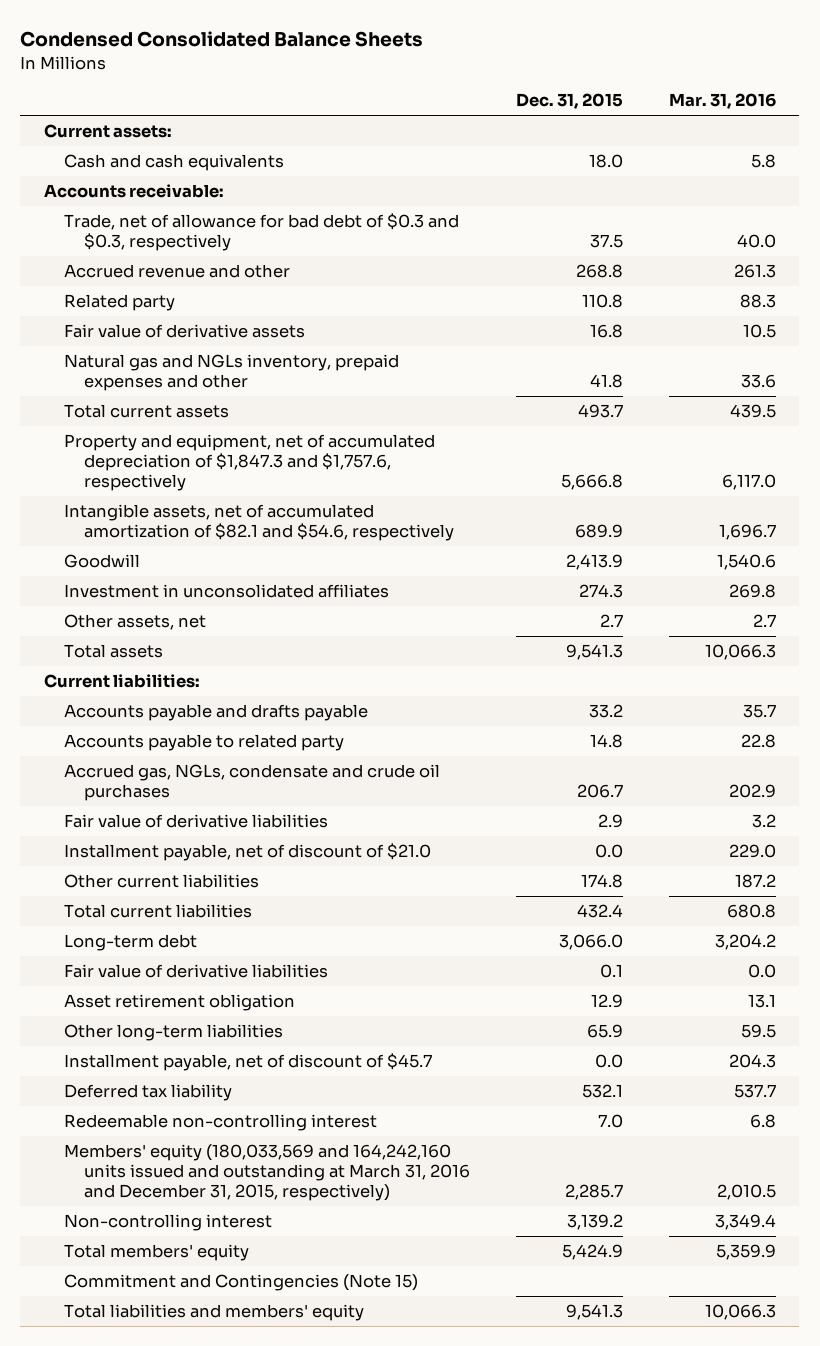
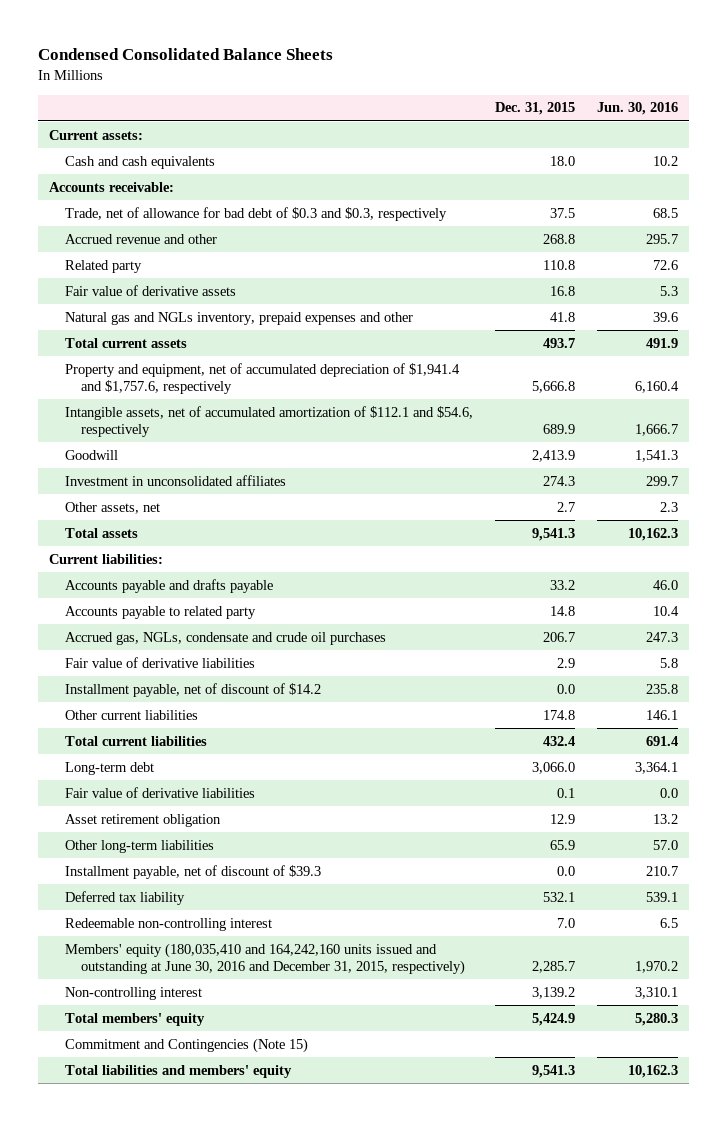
[669,93,777,110] Mar. 31, 2016 -> none
none -> [597,102,679,116] Jun. 30, 2016
[63,434,435,492] Property and equipment, net of accumulated depreciation of $1,847.3 and $1,757.6, respectively -> [64,362,460,395] Property and equipment, net of accumulated depreciation of $1,941.4 and $1,757.6, respectively
[63,504,454,542] Intangible assets, net of accumulated amortization of $82.1 and $54.6, respectively -> [64,405,473,438] Intangible assets, net of accumulated amortization of $112.1 and $54.6, respectively
[63,843,431,862] Installment payable, net of discount of $21.0 -> [64,682,321,697] Installment payable, net of discount of $14.2
[63,1053,432,1072] Installment payable, net of discount of $45.7 -> [64,864,321,879] Installment payable, net of discount of $39.3
[63,1144,470,1202] Members' equity (180,033,569 and 164,242,160 units issued and outstanding at March 31, 2016 and December 31, 2015, respectively) -> [64,942,465,976] Members' equity (180,035,410 and 164,242,160 units issued and outstanding at June 30, 2016 and December 31, 2015, respectively)

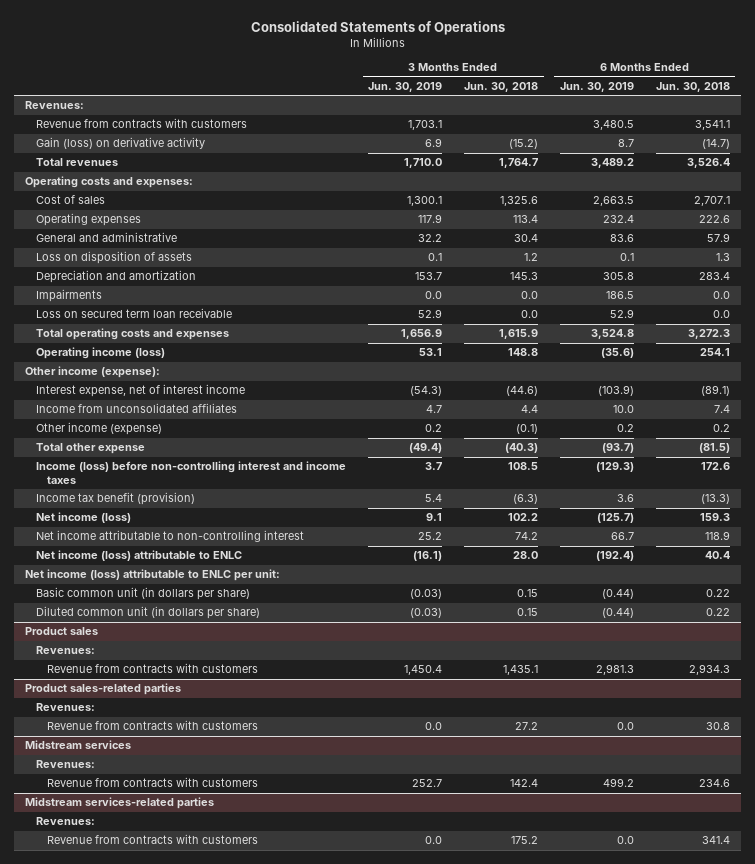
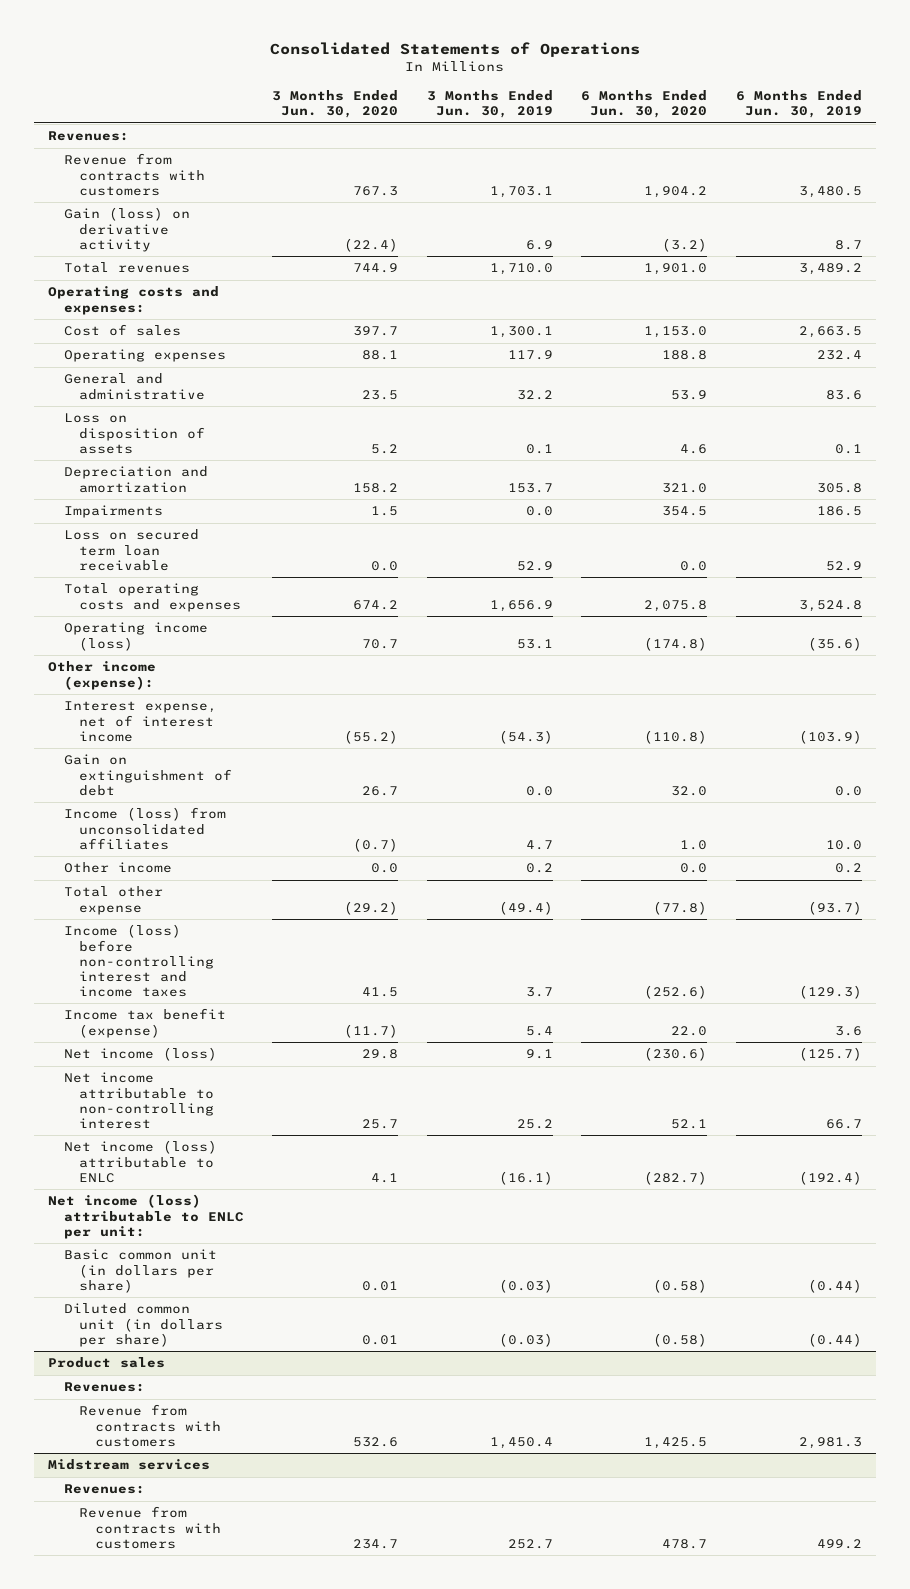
[464,82,539,93] Jun. 30, 2018 -> none
[655,82,730,93] Jun. 30, 2018 -> none
none -> [272,89,399,119] 3 Months Ended Jun. 30, 2020
none -> [581,89,708,119] 6 Months Ended Jun. 30, 2020
none -> [63,754,233,796] Gain on extinguishment of debt
[36,403,238,414] Income from unconsolidated affiliates -> [63,807,226,850] Income (loss) from unconsolidated affiliates
[36,422,163,436] Other income (expense) -> [63,862,172,874] Other income
[36,492,196,506] Income tax benefit (provision) -> [63,1008,226,1038] Income tax benefit (expense)
[25,683,182,696] Product sales-related parties -> none
[36,703,96,712] Revenues: -> none
[47,720,259,731] Revenue from contracts with customers -> none
[25,797,215,810] Midstream services-related parties -> none
[36,817,96,826] Revenues: -> none
[47,834,259,845] Revenue from contracts with customers -> none

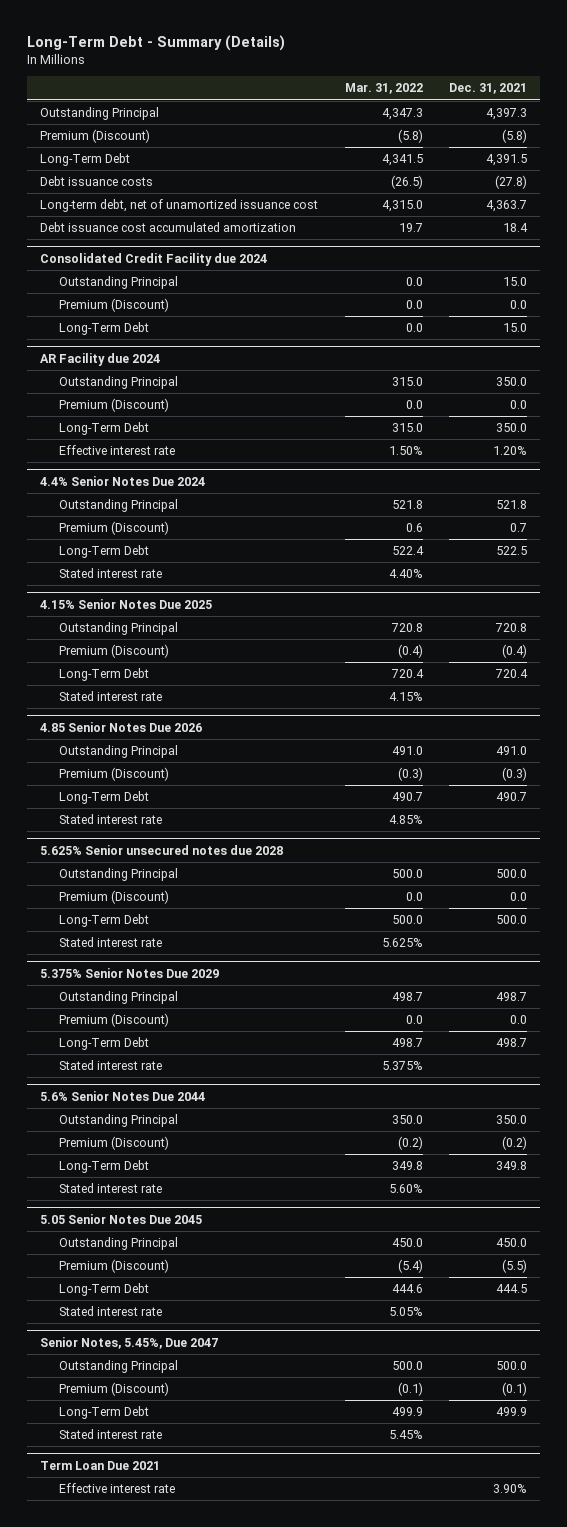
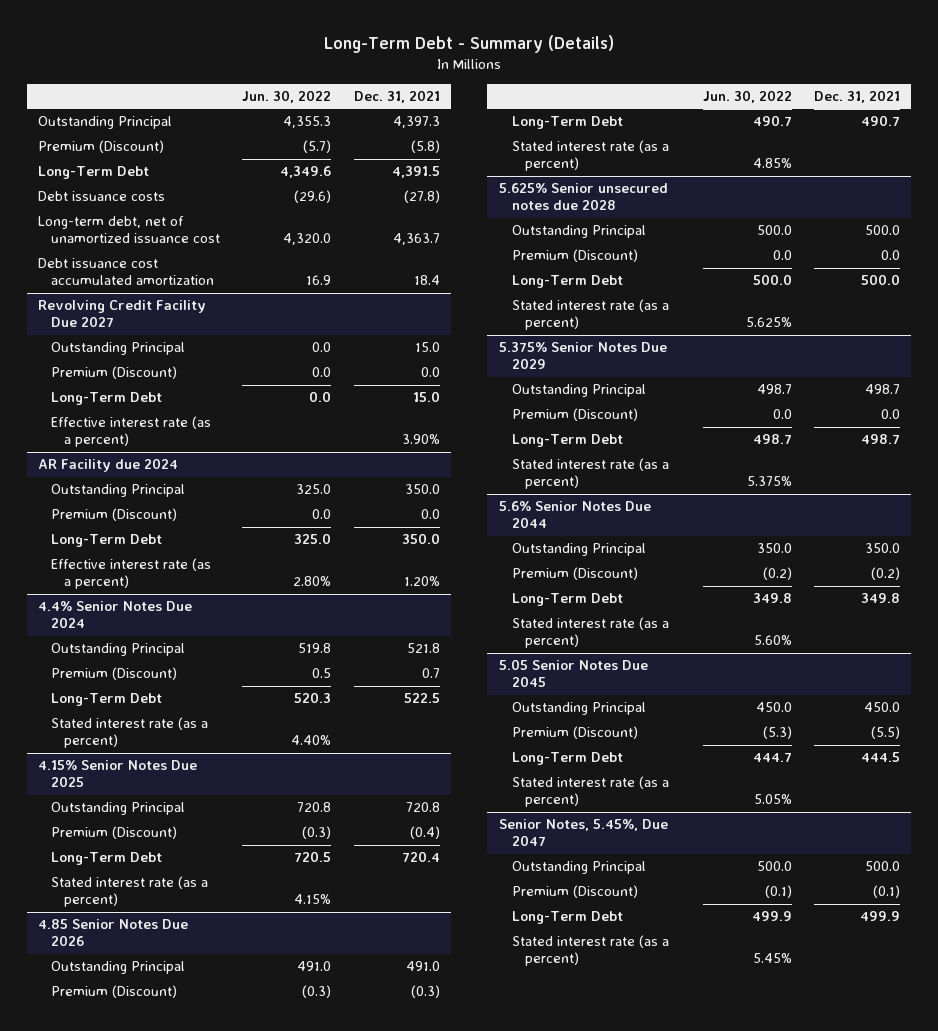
[344,83,423,95] Mar. 31, 2022 -> none
none -> [242,89,332,103] Jun. 30, 2022
[40,252,268,266] Consolidated Credit Facility due 2024 -> none
none -> [37,300,206,328] Revolving Credit Facility Due 2027
none -> [50,416,211,448] Effective interest rate (as a percent)
[58,445,175,456] Effective interest rate -> [50,558,211,590] Effective interest rate (as a percent)
[58,568,162,579] Stated interest rate -> [50,717,208,749] Stated interest rate (as a percent)
[58,691,162,702] Stated interest rate -> [50,876,208,908] Stated interest rate (as a percent)
[58,814,162,825] Stated interest rate -> [511,140,669,172] Stated interest rate (as a percent)
[58,937,162,948] Stated interest rate -> [511,299,669,331] Stated interest rate (as a percent)
[58,1060,162,1071] Stated interest rate -> [511,458,669,490] Stated interest rate (as a percent)
[58,1183,162,1194] Stated interest rate -> [511,617,669,649] Stated interest rate (as a percent)
[58,1306,162,1317] Stated interest rate -> [511,776,669,808] Stated interest rate (as a percent)
[40,1460,161,1470] Term Loan Due 2021 -> none
[58,1483,175,1494] Effective interest rate -> none
[58,1429,162,1440] Stated interest rate -> [511,935,669,967] Stated interest rate (as a percent)

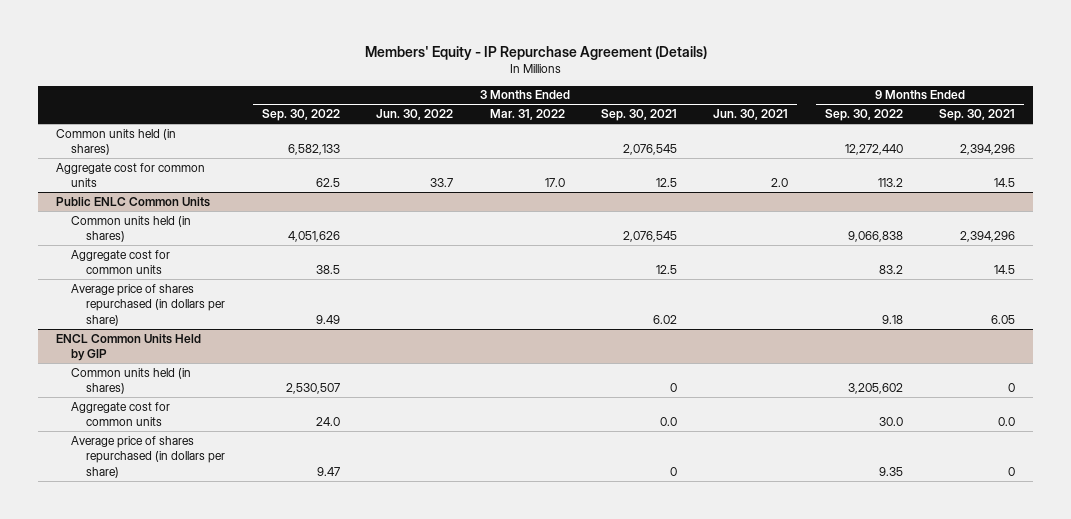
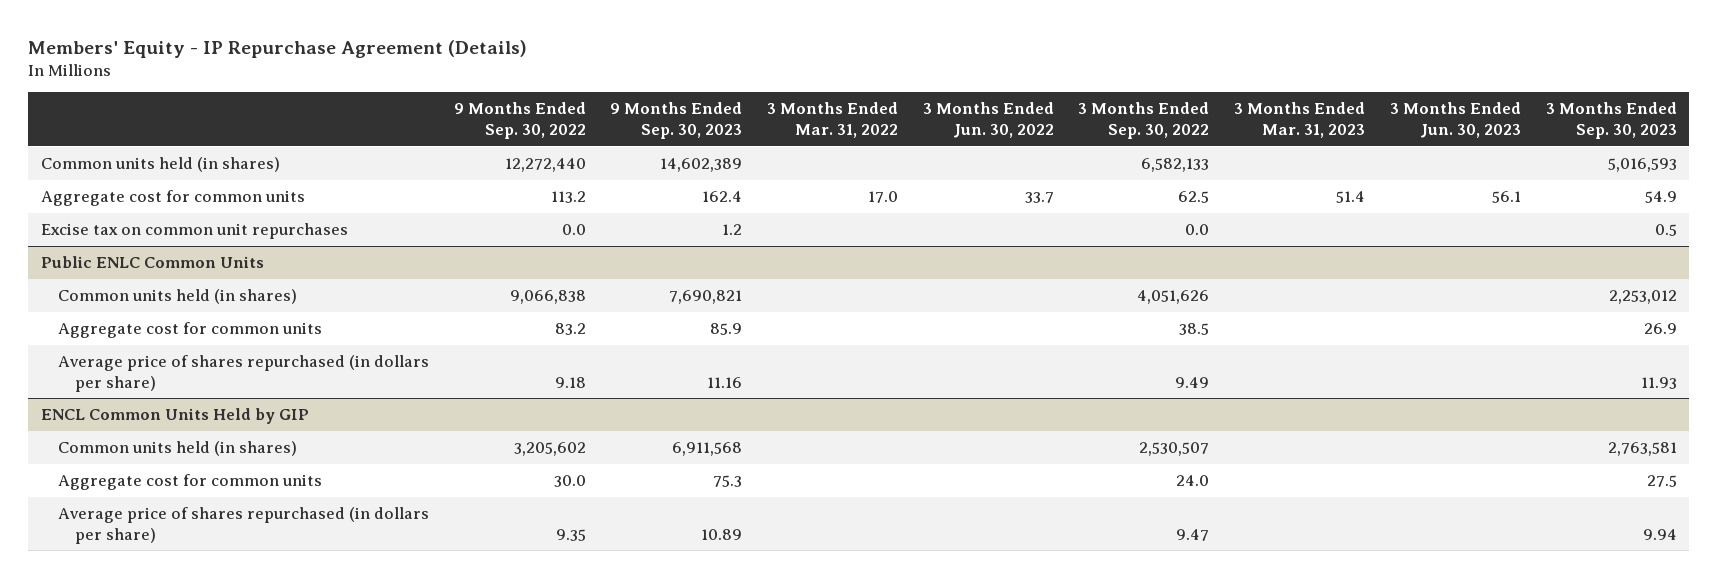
[600,109,677,122] Sep. 30, 2021 -> none
[713,109,789,121] Jun. 30, 2021 -> none
[939,109,1016,122] Sep. 30, 2021 -> none
none -> [610,102,743,139] 9 Months Ended Sep. 30, 2023
none -> [1234,102,1366,138] 3 Months Ended Mar. 31, 2023
none -> [1389,102,1521,138] 3 Months Ended Jun. 30, 2023
none -> [1545,102,1677,139] 3 Months Ended Sep. 30, 2023
none -> [40,222,348,239] Excise tax on common unit repurchases

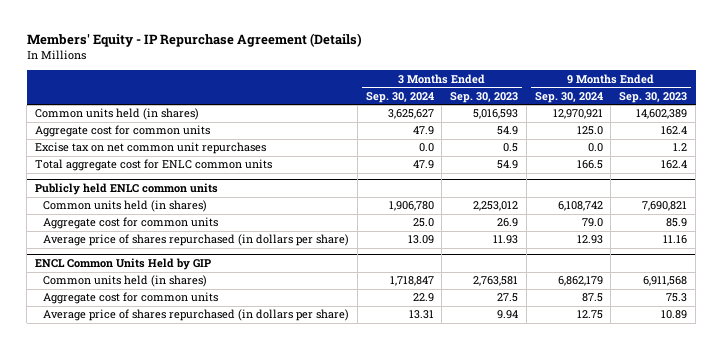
[453,102,586,139] 9 Months Ended Sep. 30, 2022 -> none
[766,102,898,138] 3 Months Ended Mar. 31, 2022 -> none
[922,102,1054,138] 3 Months Ended Jun. 30, 2022 -> none
[1078,102,1210,139] 3 Months Ended Sep. 30, 2022 -> none
[1234,102,1366,138] 3 Months Ended Mar. 31, 2023 -> none
[1389,102,1521,138] 3 Months Ended Jun. 30, 2023 -> none
none -> [365,91,434,103] Sep. 30, 2024
none -> [534,91,603,103] Sep. 30, 2024
[40,222,348,239] Excise tax on common unit repurchases -> [35,142,267,155] Excise tax on net common unit repurchases
none -> [35,159,273,172] Total aggregate cost for ENLC common units
[40,255,264,268] Public ENLC Common Units -> [35,183,219,196] Publicly held ENLC common units

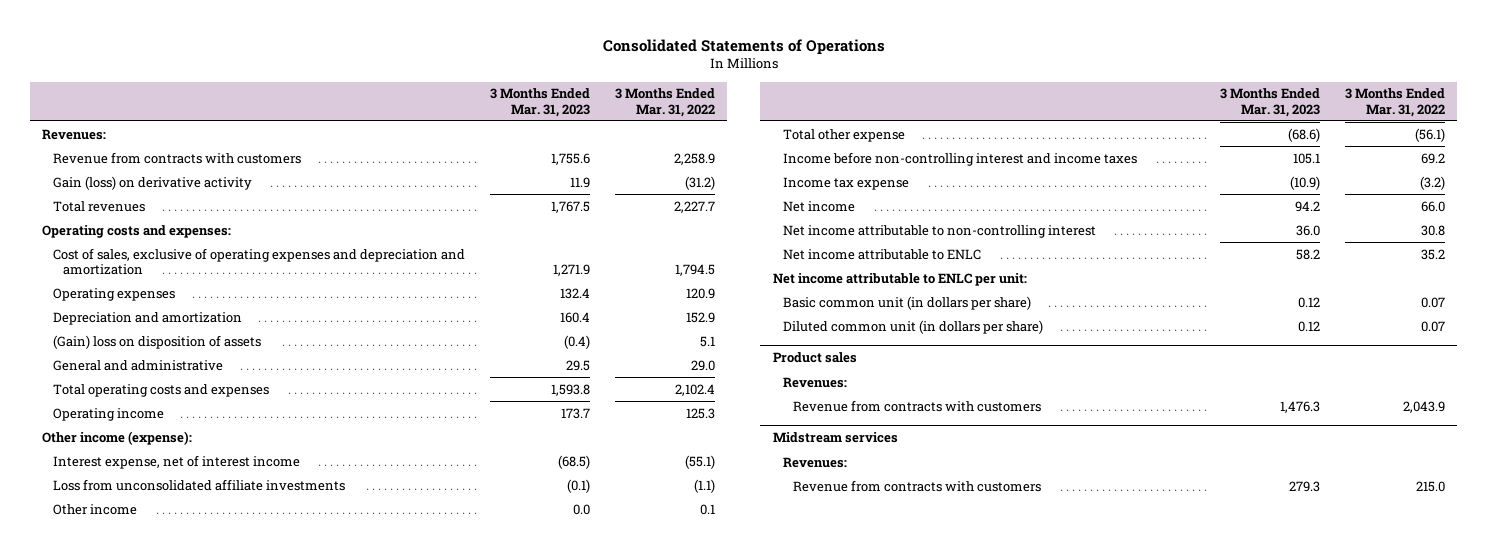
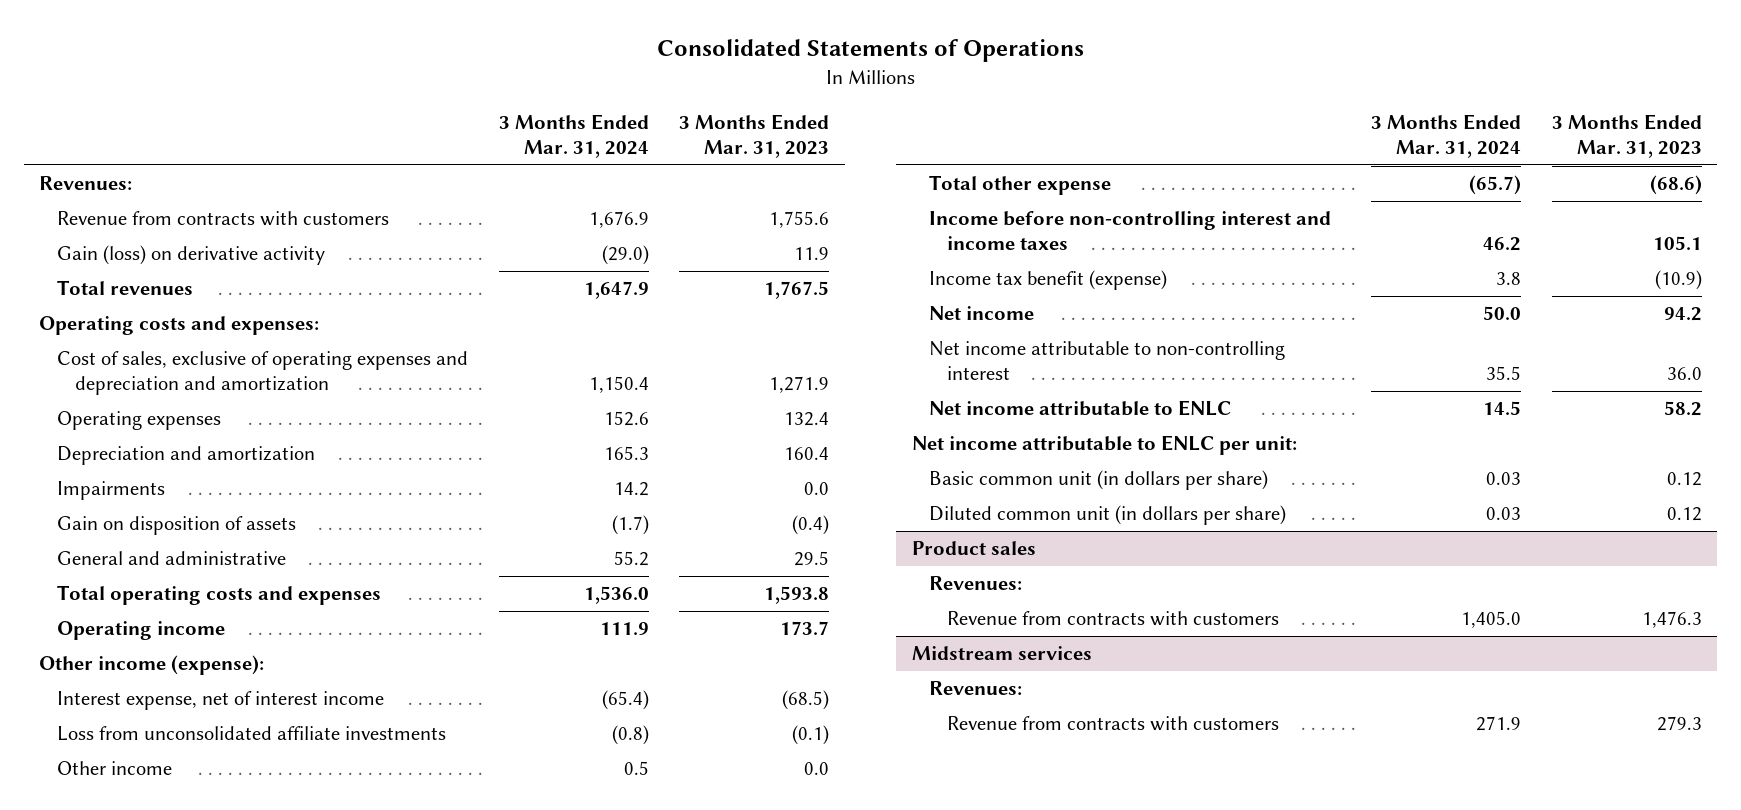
[614,88,715,117] 3 Months Ended Mar. 31, 2022 -> none
none -> [498,113,649,159] 3 Months Ended Mar. 31, 2024
none -> [57,481,166,501] Impairments
[52,334,261,349] (Gain) loss on disposition of assets -> [57,516,297,536] Gain on disposition of assets
[782,176,909,190] Income tax expense -> [929,270,1168,291] Income tax benefit (expense)

